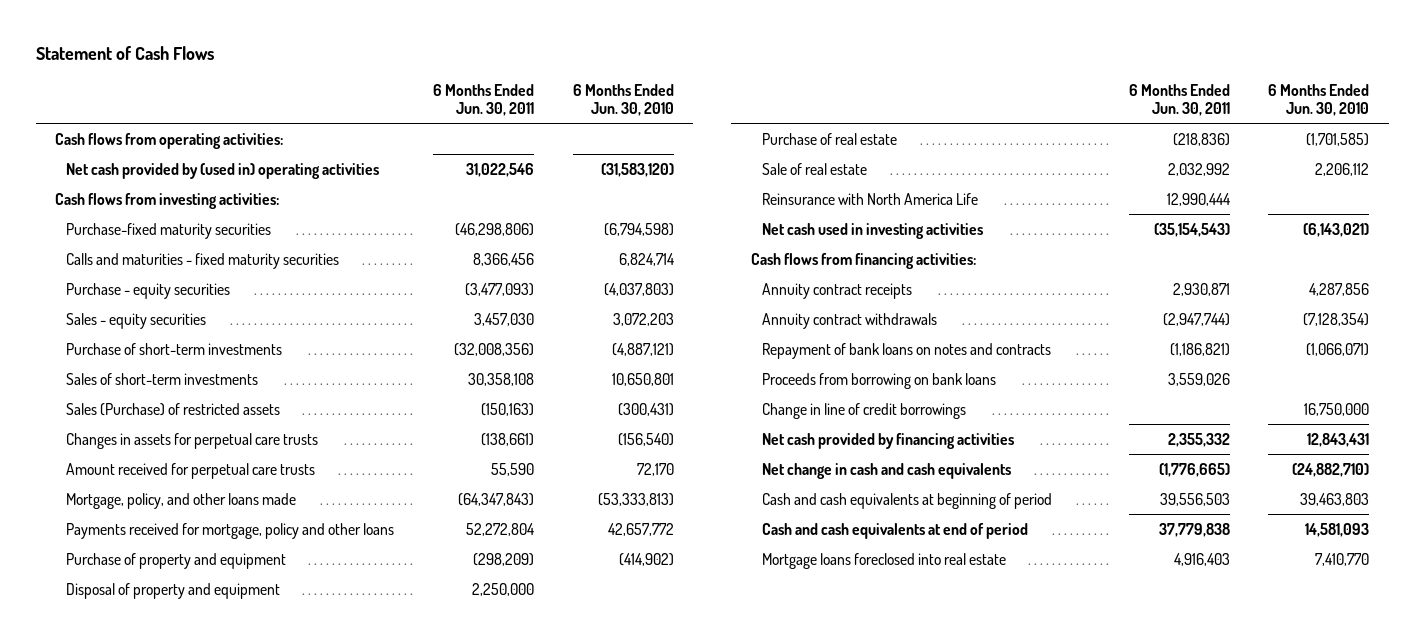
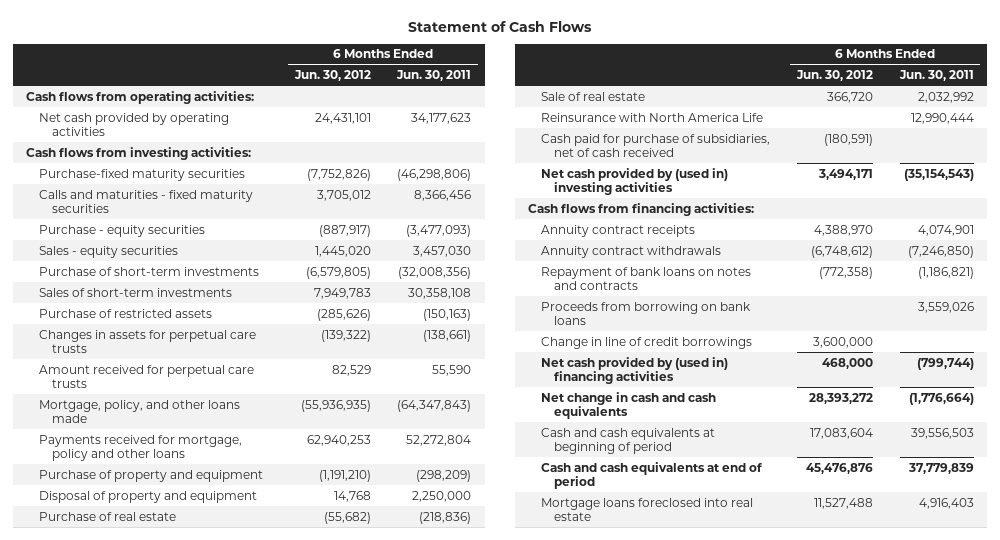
[572,83,674,116] 6 Months Ended Jun. 30, 2010 -> none
none -> [293,70,371,82] Jun. 30, 2012
[66,162,380,179] Net cash provided by (used in) operating activities -> [38,112,229,137] Net cash provided by operating activities
[465,162,534,177] 31,022,546 -> [411,112,472,124] 34,177,623
[66,402,281,416] Sales (Purchase) of restricted assets -> [38,308,212,318] Purchase of restricted assets
none -> [541,133,771,158] Cash paid for purchase of subsidiaries, net of cash received
[762,222,984,239] Net cash used in investing activities -> [541,167,729,196] Net cash provided by (used in) investing activities
[1172,282,1230,296] 2,930,871 -> [917,224,974,236] 4,074,901
[1162,312,1230,326] (2,947,744) -> [907,245,974,258] (7,246,850)
[762,432,1015,449] Net cash provided by financing activities -> [541,356,729,385] Net cash provided by (used in) financing activities
[1167,432,1230,447] 2,355,332 -> [916,357,974,370] (799,744)
[1158,462,1230,477] (1,776,665) -> [908,392,974,405] (1,776,664)
[1158,522,1230,537] 37,779,838 -> [907,462,974,474] 37,779,839

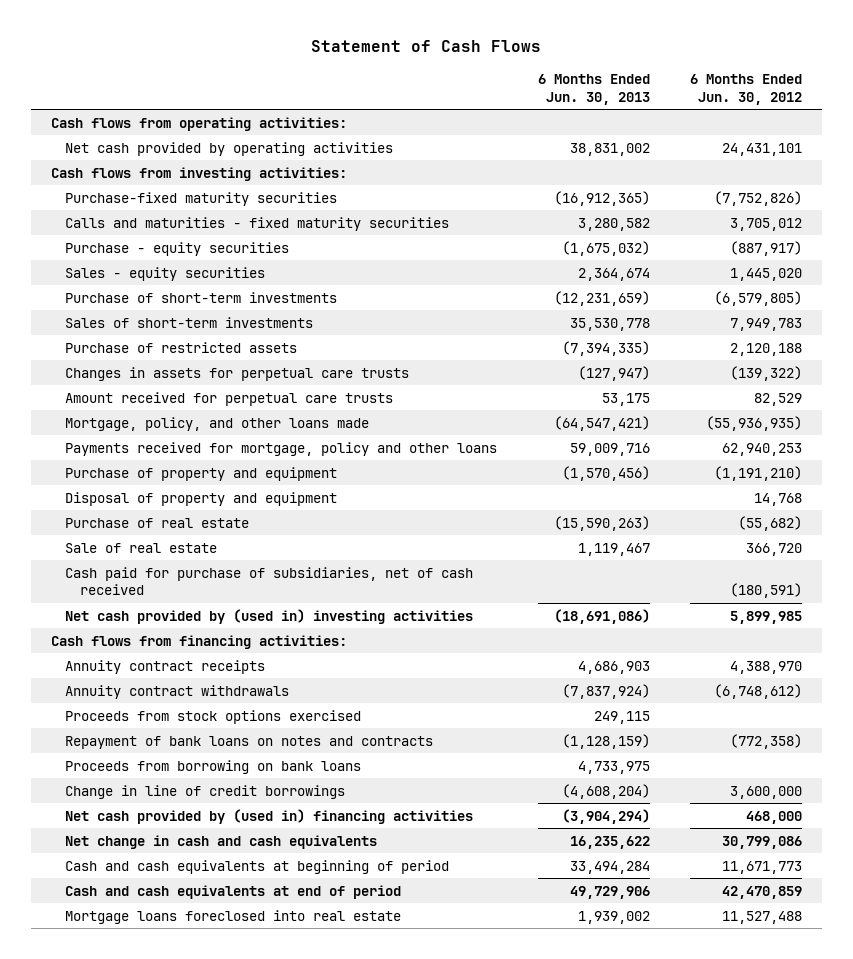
[396,70,472,82] Jun. 30, 2011 -> none
none -> [537,73,650,105] 6 Months Ended Jun. 30, 2013
[316,308,371,321] (285,626) -> [729,342,802,356] 2,120,188
[541,112,764,122] Reinsurance with North America Life -> none
[817,168,873,180] 3,494,171 -> [729,610,802,624] 5,899,985
none -> [65,709,362,724] Proceeds from stock options exercised
[808,392,873,404] 28,393,272 -> [721,835,802,849] 30,799,086
[809,427,873,439] 17,083,604 -> [721,860,802,874] 11,671,773
[805,462,873,474] 45,476,876 -> [721,885,802,899] 42,470,859

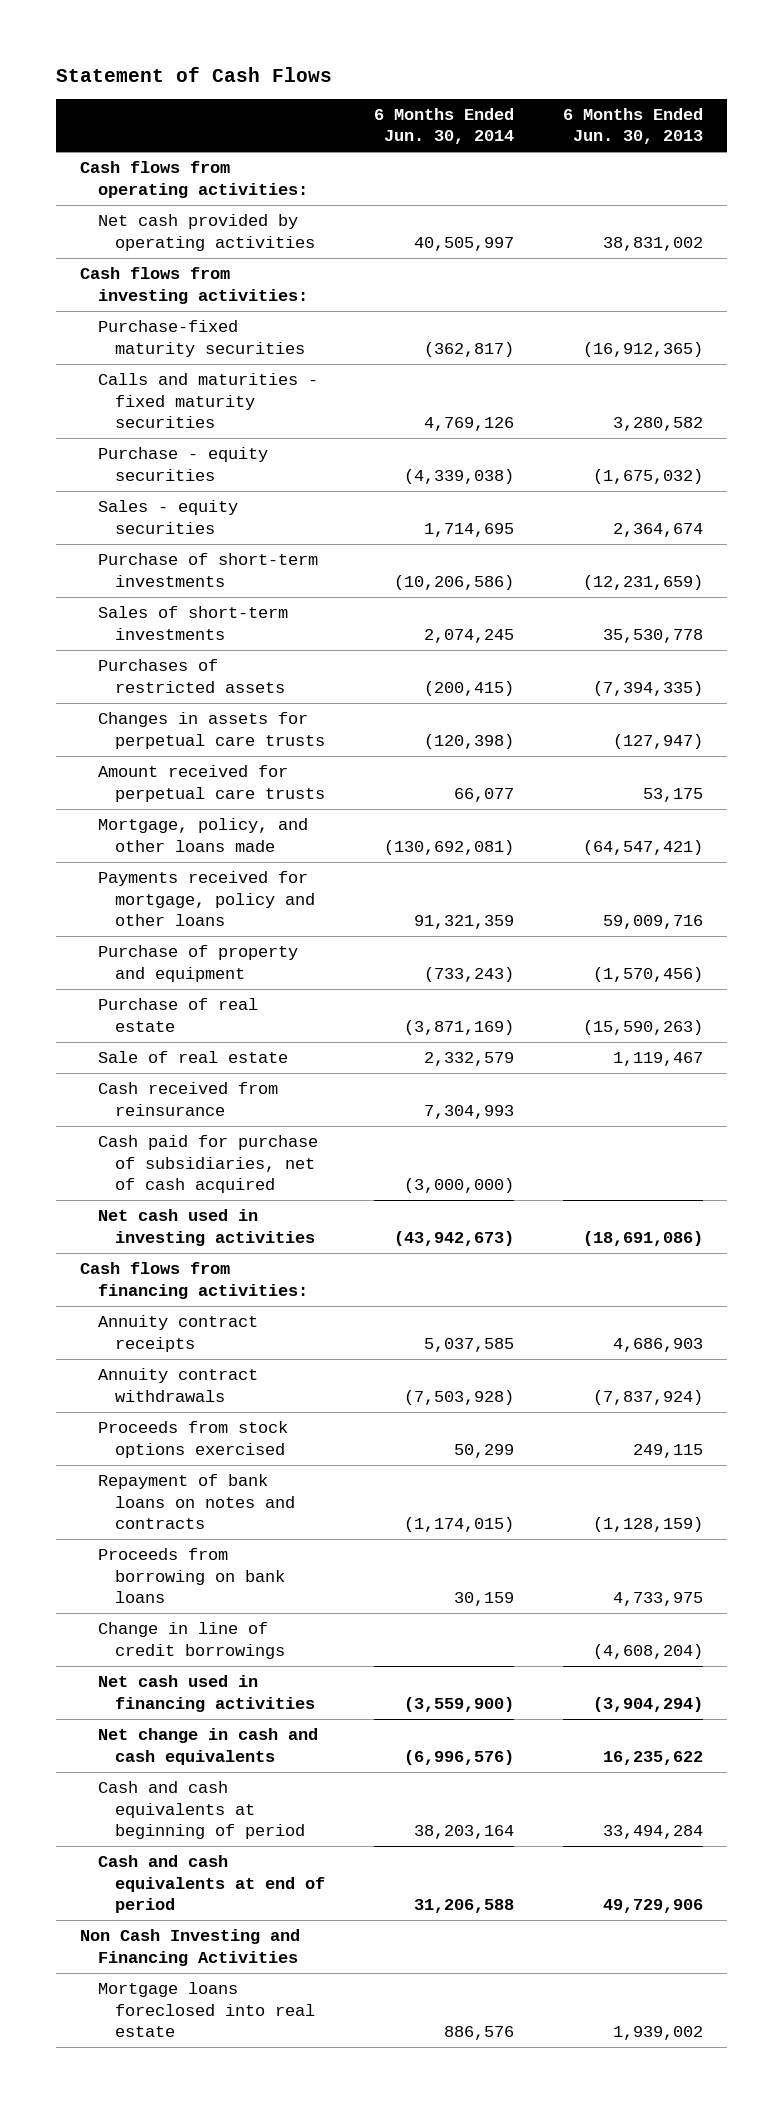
[689,73,802,105] 6 Months Ended Jun. 30, 2012 -> none
none -> [374,107,515,145] 6 Months Ended Jun. 30, 2014
[65,341,298,353] Purchase of restricted assets -> [97,659,286,693] Purchases of restricted assets
[65,491,338,506] Disposal of property and equipment -> none
none -> [97,1082,278,1116] Cash received from reinsurance
[65,566,474,596] Cash paid for purchase of subsidiaries, net of cash received -> [97,1135,318,1193] Cash paid for purchase of subsidiaries, net of cash acquired
[65,608,474,624] Net cash provided by (used in) investing activities -> [97,1209,316,1246] Net cash used in investing activities
[65,808,474,824] Net cash provided by (used in) financing activities -> [97,1675,316,1712] Net cash used in financing activities
none -> [79,1929,300,1966] Non Cash Investing and Financing Activities

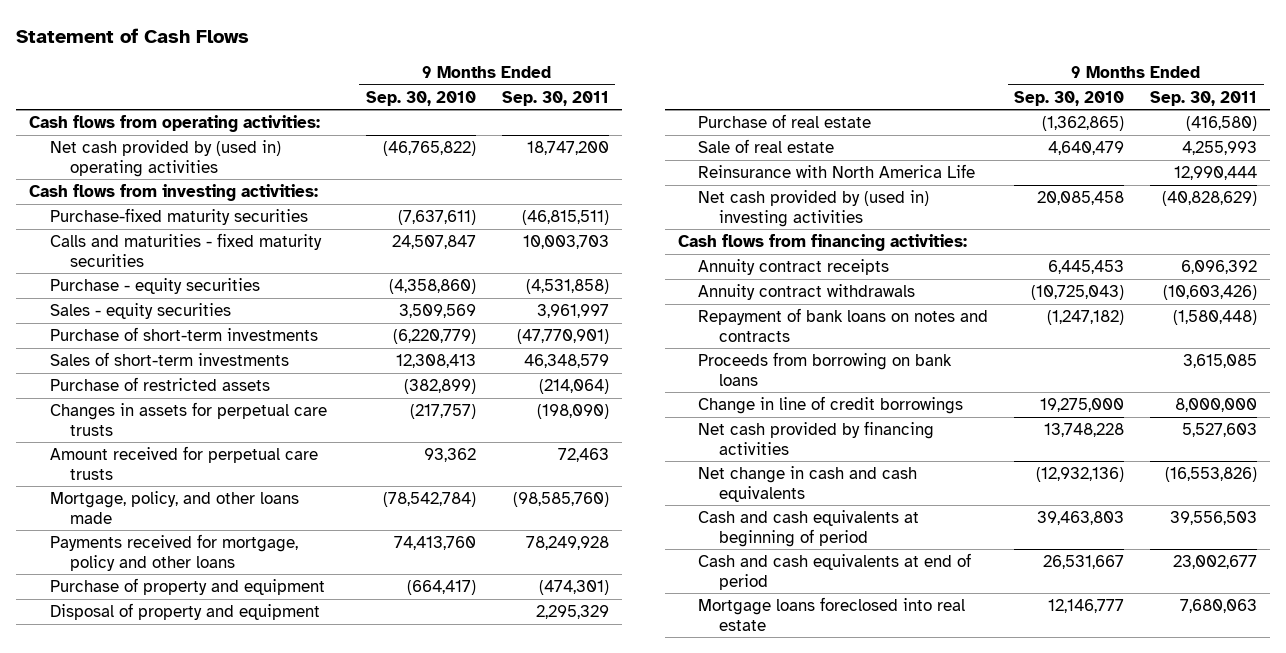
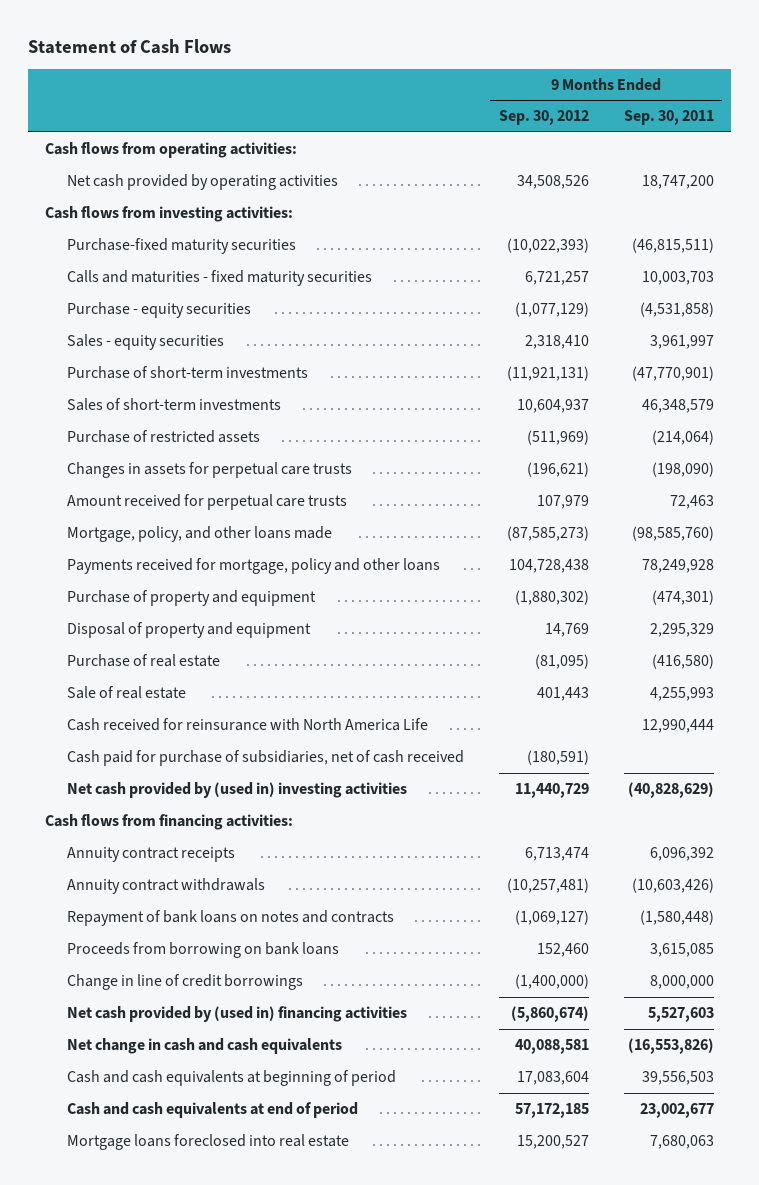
[365,90,476,106] Sep. 30, 2010 -> none
none -> [498,110,589,126] Sep. 30, 2012
[49,140,281,177] Net cash provided by (used in) operating activities -> [66,174,338,191] Net cash provided by operating activities
[698,164,976,179] Reinsurance with North America Life -> [66,718,428,732] Cash received for reinsurance with North America Life
none -> [66,750,464,767] Cash paid for purchase of subsidiaries, net of cash received
[698,421,935,455] Net cash provided by financing activities -> [66,1006,407,1023] Net cash provided by (used in) financing activities

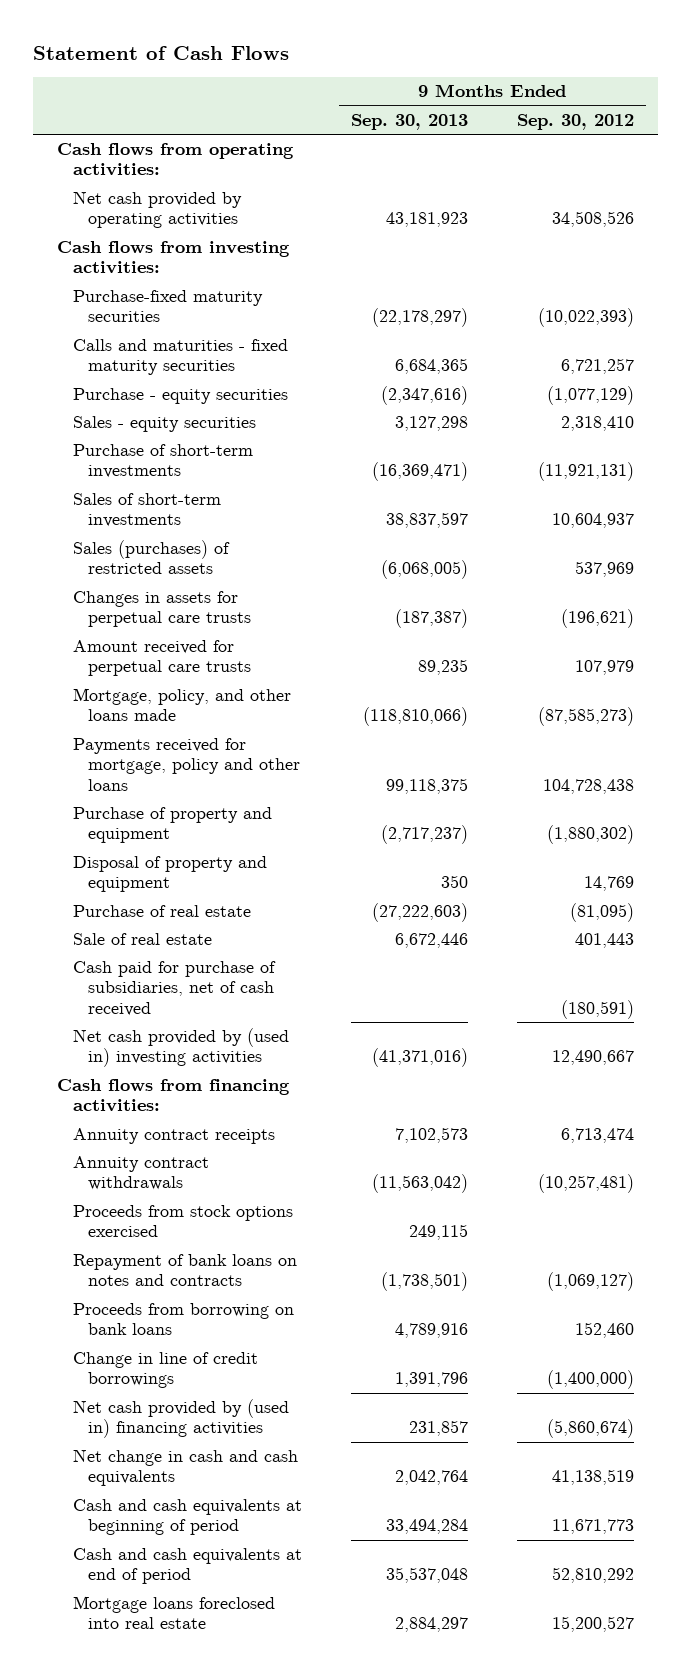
[623,110,714,126] Sep. 30, 2011 -> none
none -> [350,113,468,130] Sep. 30, 2013
[66,430,260,444] Purchase of restricted assets -> [72,540,230,575] Sales (purchases) of restricted assets
[526,430,589,446] (511,969) -> [574,561,634,578] 537,969
[66,718,428,732] Cash received for reinsurance with North America Life -> none
[514,783,589,799] 11,440,729 -> [551,1050,634,1066] 12,490,667
none -> [72,1205,293,1238] Proceeds from stock options exercised
[514,1039,589,1055] 40,088,581 -> [551,1469,634,1486] 41,138,519
[516,1071,589,1086] 17,083,604 -> [551,1519,634,1535] 11,671,773
[514,1103,589,1119] 57,172,185 -> [551,1567,634,1584] 52,810,292

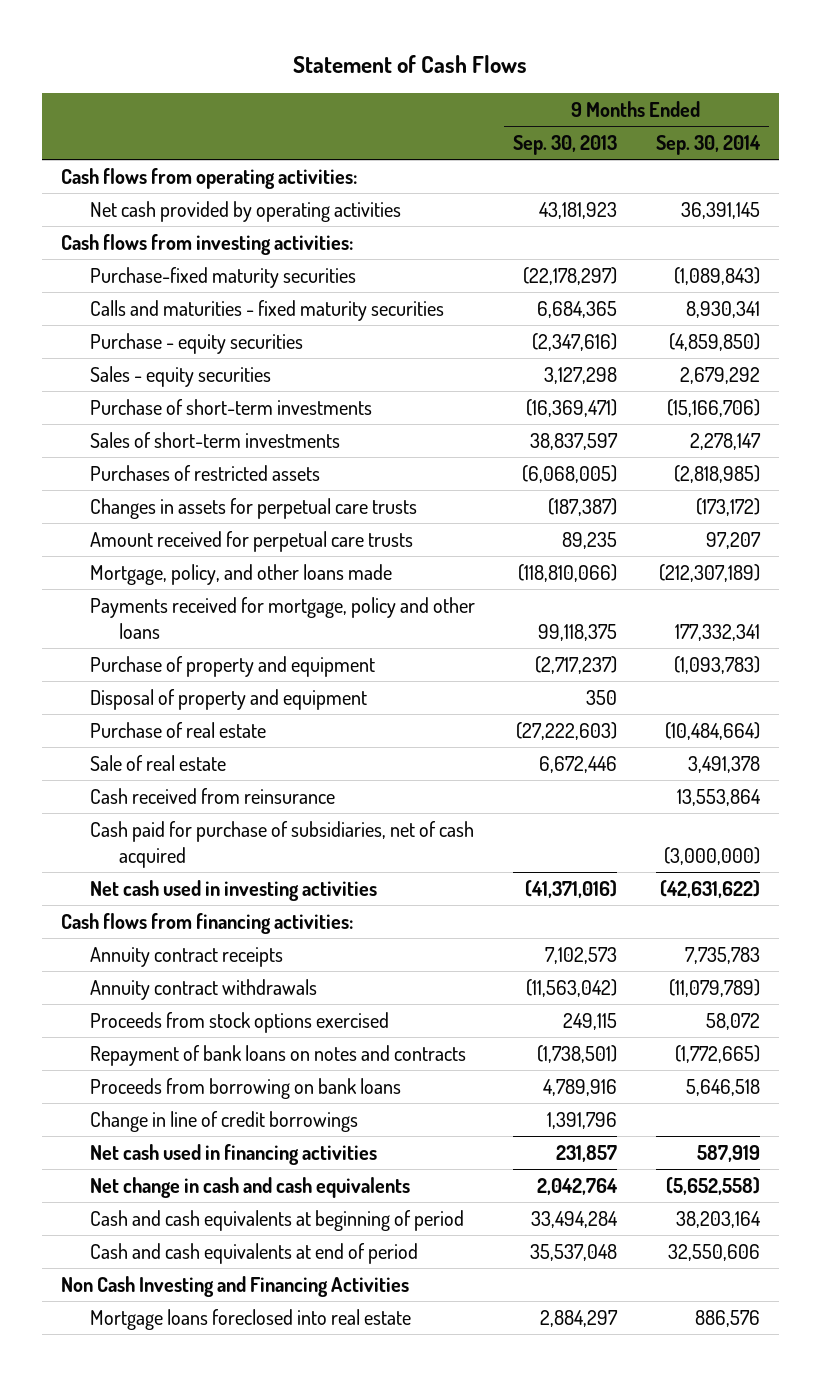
[516,113,634,130] Sep. 30, 2012 -> none
none -> [655,134,761,155] Sep. 30, 2014
[72,540,230,575] Sales (purchases) of restricted assets -> [89,464,320,481] Purchases of restricted assets
none -> [89,787,335,804] Cash received from reinsurance
[72,961,276,1016] Cash paid for purchase of subsidiaries, net of cash received -> [89,820,474,868] Cash paid for purchase of subsidiaries, net of cash acquired
[72,1028,289,1068] Net cash provided by (used in) investing activities -> [89,879,377,901] Net cash used in investing activities
[72,1399,289,1439] Net cash provided by (used in) financing activities -> [89,1143,377,1165] Net cash used in financing activities
none -> [60,1275,409,1297] Non Cash Investing and Financing Activities

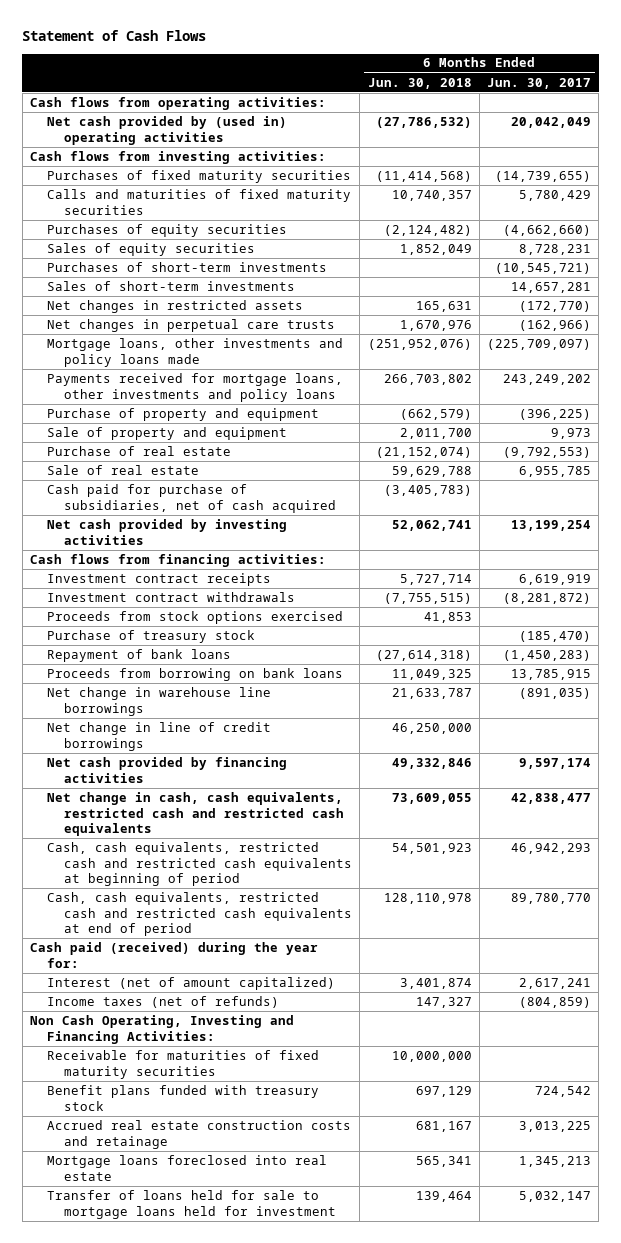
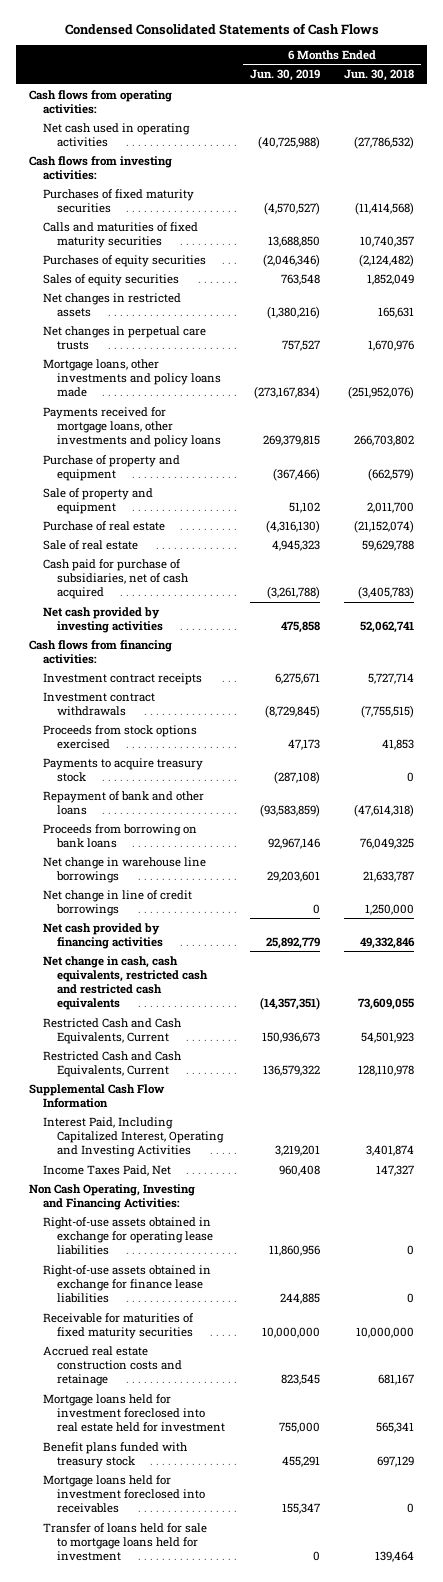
[22,30,207,42] Statement of Cash Flows -> [64,22,379,35] Condensed Consolidated Statements of Cash Flows
[487,77,592,89] Jun. 30, 2017 -> none
none -> [249,69,320,82] Jun. 30, 2019
[47,115,288,145] Net cash provided by (used in) operating activities -> [42,122,190,147] Net cash used in operating activities
[47,261,328,272] Purchases of short-term investments -> none
[47,280,296,291] Sales of short-term investments -> none
[47,629,256,643] Purchase of treasury stock -> none
none -> [42,757,203,782] Payments to acquire treasury stock
[47,648,232,662] Repayment of bank loans -> [42,790,204,815] Repayment of bank and other loans
[375,649,472,661] (27,614,318) -> [354,803,415,817] (47,614,318)
[391,668,472,680] 11,049,325 -> [360,837,415,849] 76,049,325
[391,722,472,734] 46,250,000 -> [365,903,415,915] 1,250,000
[29,941,318,968] Cash paid (received) during the year for: -> none
[47,841,353,887] Cash, cash equivalents, restricted cash and restricted cash equivalents at beginning of period -> [42,1017,182,1044] Restricted Cash and Cash Equivalents, Current
[47,891,353,937] Cash, cash equivalents, restricted cash and restricted cash equivalents at end of period -> [42,1050,182,1077] Restricted Cash and Cash Equivalents, Current
none -> [28,1083,165,1108] Supplemental Cash Flow Information
[47,976,336,990] Interest (net of amount capitalized) -> [42,1116,224,1158] Interest Paid, Including Capitalized Interest, Operating and Investing Activities
[47,995,280,1008] Income taxes (net of refunds) -> [42,1164,171,1176] Income Taxes Paid, Net
none -> [42,1216,213,1256] Right-of-use assets obtained in exchange for operating lease liabilities
none -> [42,1264,211,1304] Right-of-use assets obtained in exchange for finance lease liabilities
[47,1154,328,1181] Mortgage loans foreclosed into real estate -> [42,1393,225,1433] Mortgage loans held for investment foreclosed into real estate held for investment
[47,1084,320,1111] Benefit plans funded with treasury stock -> [42,1441,188,1468] Benefit plans funded with treasury stock
none -> [42,1474,205,1514] Mortgage loans held for investment foreclosed into receivables

